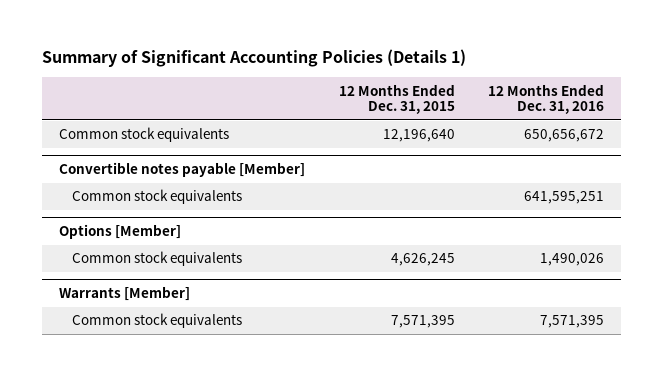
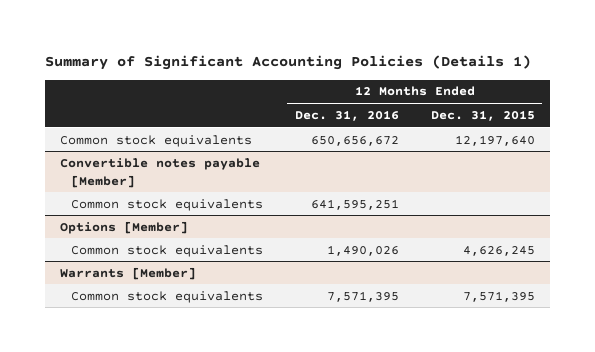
[382,129,455,143] 12,196,640 -> [454,134,535,146] 12,197,640

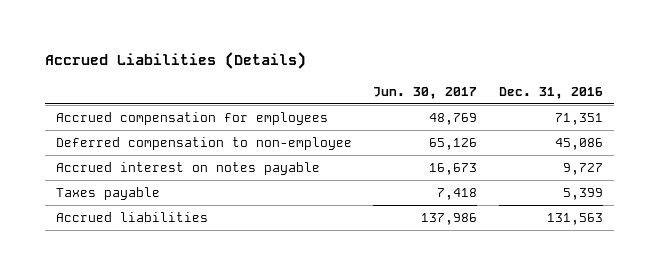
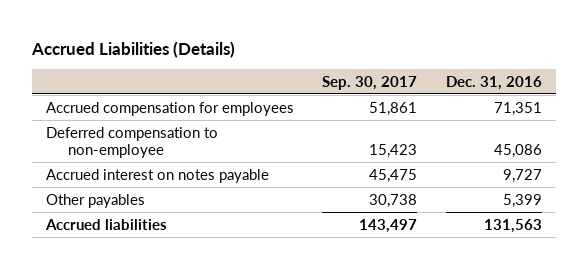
[373,86,478,99] Jun. 30, 2017 -> none
none -> [322,75,418,90] Sep. 30, 2017
[55,187,160,201] Taxes payable -> [45,193,145,208] Other payables

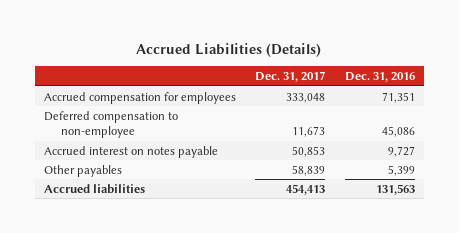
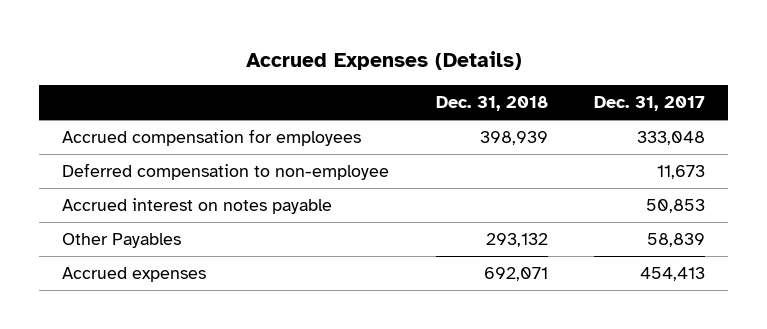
[136,42,322,57] Accrued Liabilities (Details) -> [245,51,522,71] Accrued Expenses (Details)
[344,72,415,83] Dec. 31, 2016 -> none
none -> [435,96,548,112] Dec. 31, 2018
[44,164,123,177] Other payables -> [62,233,182,249] Other Payables
[44,183,146,194] Accrued liabilities -> [62,267,207,283] Accrued expenses

